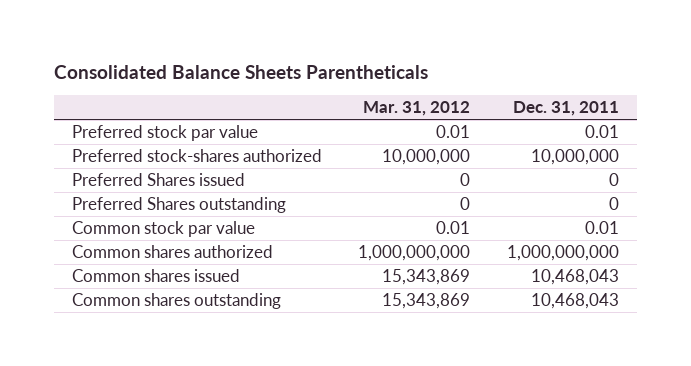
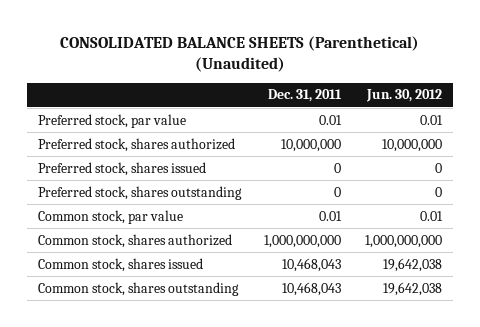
[53,64,428,79] Consolidated Balance Sheets Parentheticals -> [59,35,419,72] CONSOLIDATED BALANCE SHEETS (Parenthetical) (Unaudited)
[363,100,471,116] Mar. 31, 2012 -> none
none -> [365,89,442,103] Jun. 30, 2012
[71,124,258,141] Preferred stock par value -> [38,113,187,128] Preferred stock, par value
[71,148,322,162] Preferred stock-shares authorized -> [38,137,236,152] Preferred stock, shares authorized
[71,172,245,186] Preferred Shares issued -> [38,161,207,176] Preferred stock, shares issued
[71,196,286,213] Preferred Shares outstanding -> [38,185,243,200] Preferred stock, shares outstanding
[71,220,255,237] Common stock par value -> [38,209,184,224] Common stock, par value
[71,244,273,258] Common shares authorized -> [38,233,233,248] Common stock, shares authorized
[71,268,240,282] Common shares issued -> [38,257,204,272] Common stock, shares issued
[71,292,281,309] Common shares outstanding -> [38,281,240,296] Common stock, shares outstanding

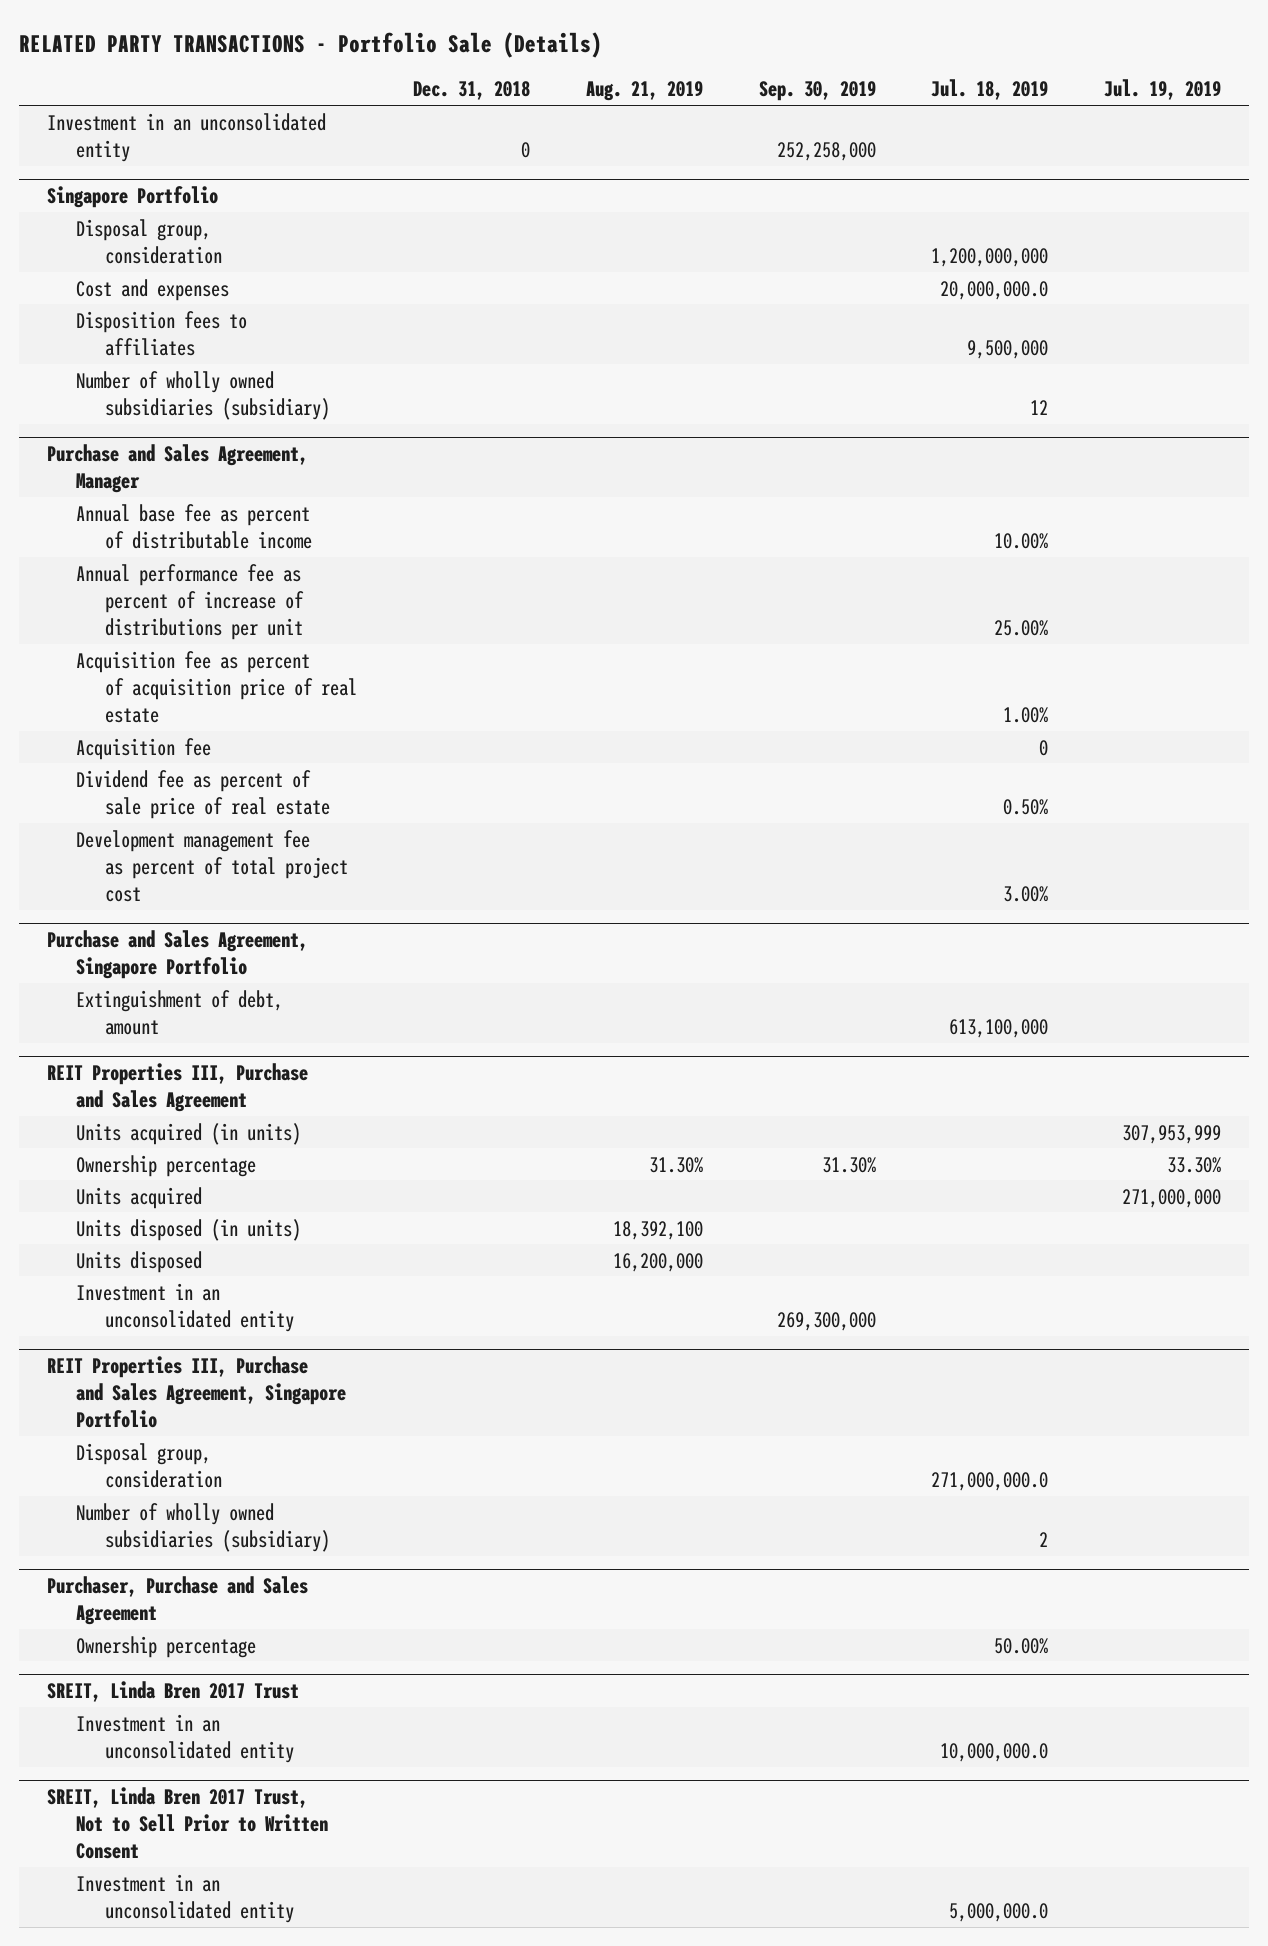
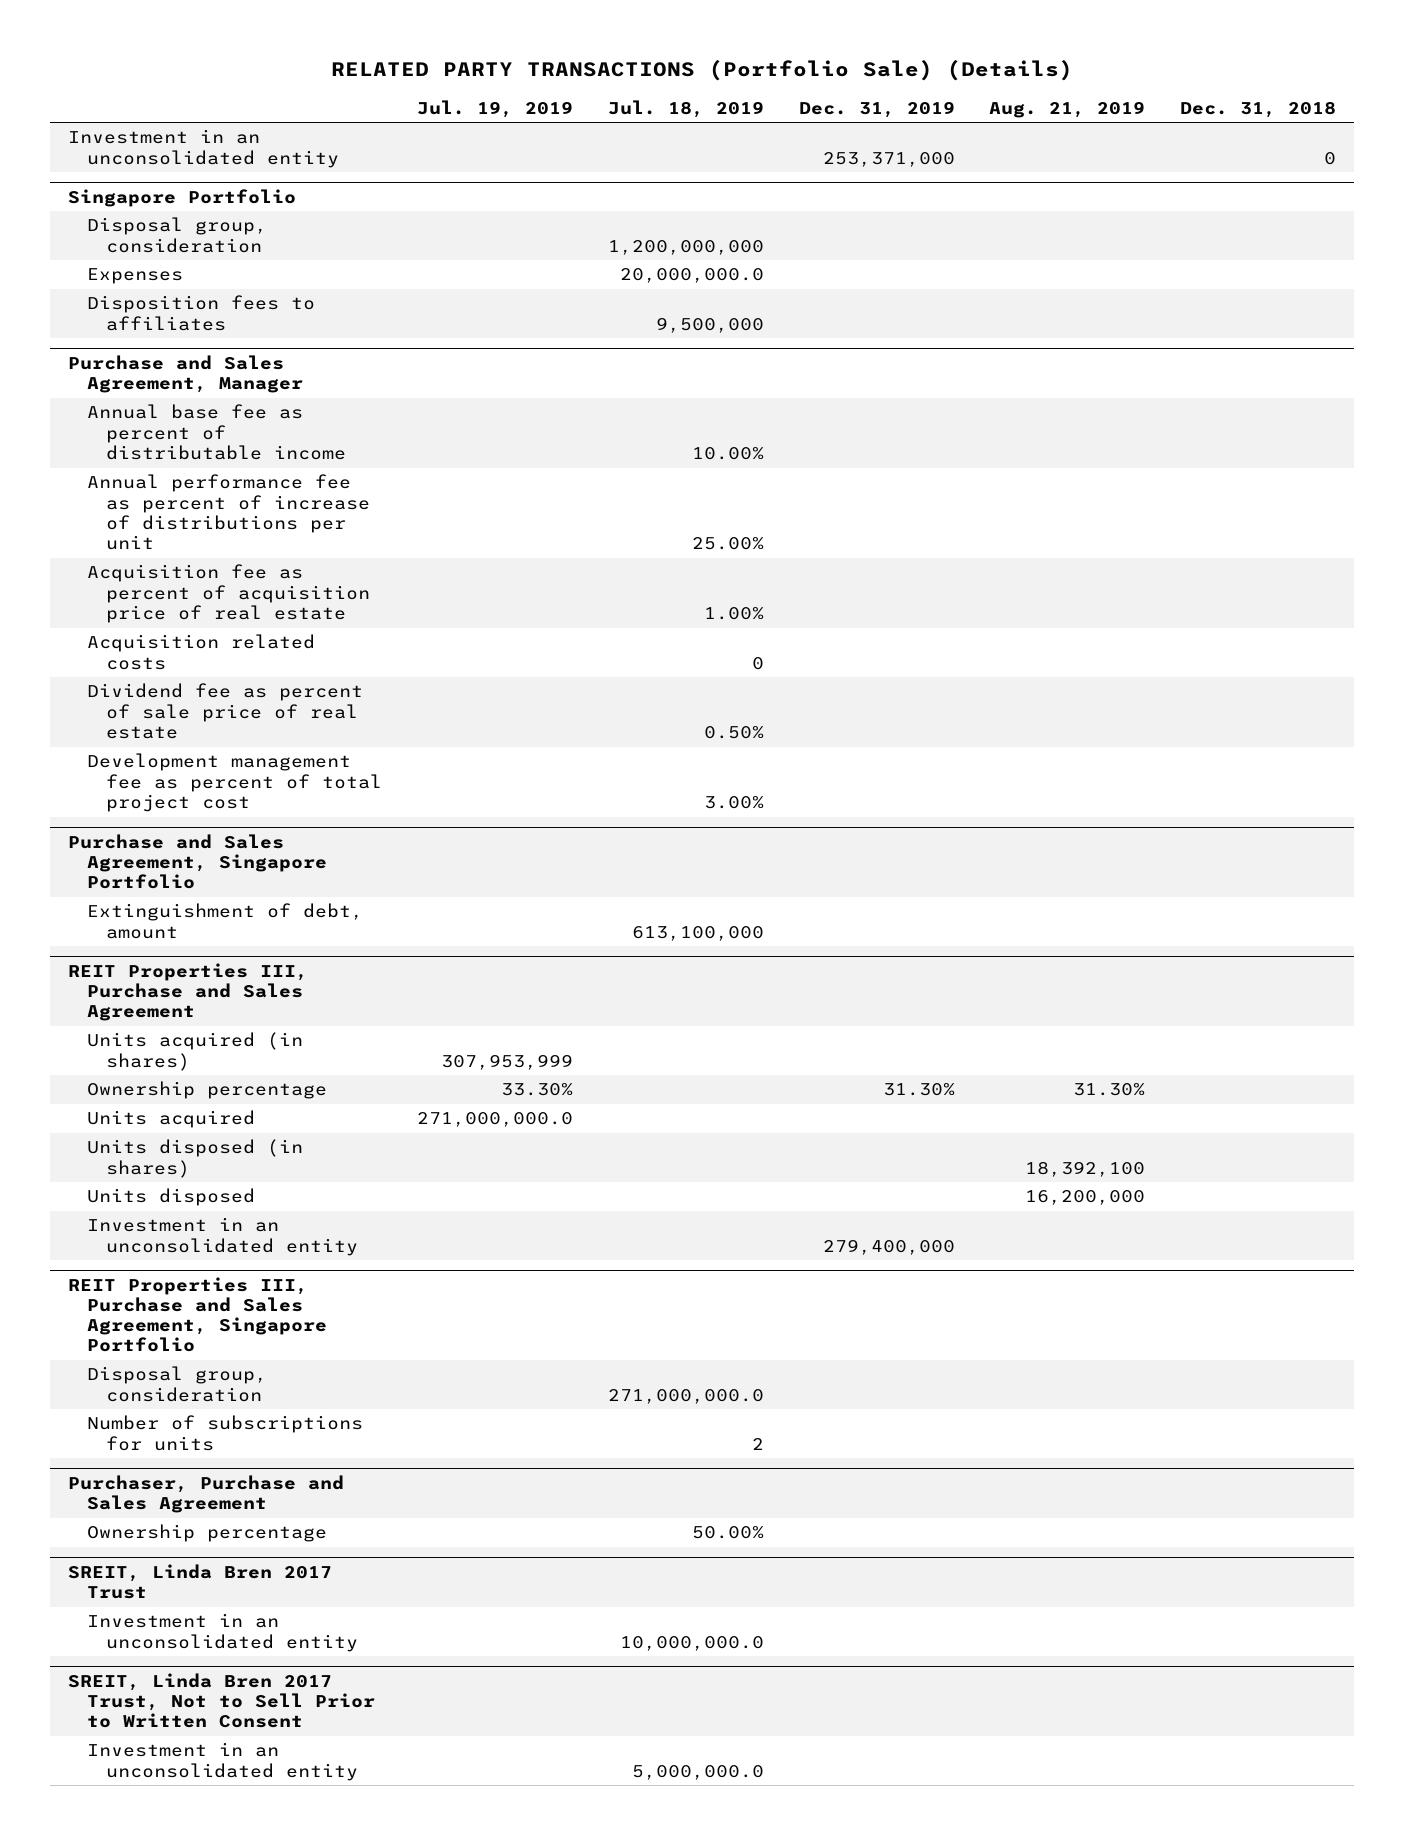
[19,31,603,58] RELATED PARTY TRANSACTIONS - Portfolio Sale (Details) -> [330,60,1073,82] RELATED PARTY TRANSACTIONS (Portfolio Sale) (Details)
[758,81,876,102] Sep. 30, 2019 -> none
none -> [798,100,955,118] Dec. 31, 2019
[76,278,230,301] Cost and expenses -> [86,268,183,285] Expenses
[76,370,331,420] Number of wholly owned subsidiaries (subsidiary) -> none
[76,737,212,760] Acquisition fee -> [86,634,315,670] Acquisition related costs
[76,1122,302,1145] Units acquired (in units) -> [86,1032,303,1071] Units acquired (in shares)
[1122,1188,1222,1208] 271,000,000 -> [416,1112,573,1128] 271,000,000.0
[76,1218,302,1241] Units disposed (in units) -> [86,1139,303,1178] Units disposed (in shares)
[76,1502,331,1552] Number of wholly owned subsidiaries (subsidiary) -> none
none -> [86,1415,363,1451] Number of subscriptions for units

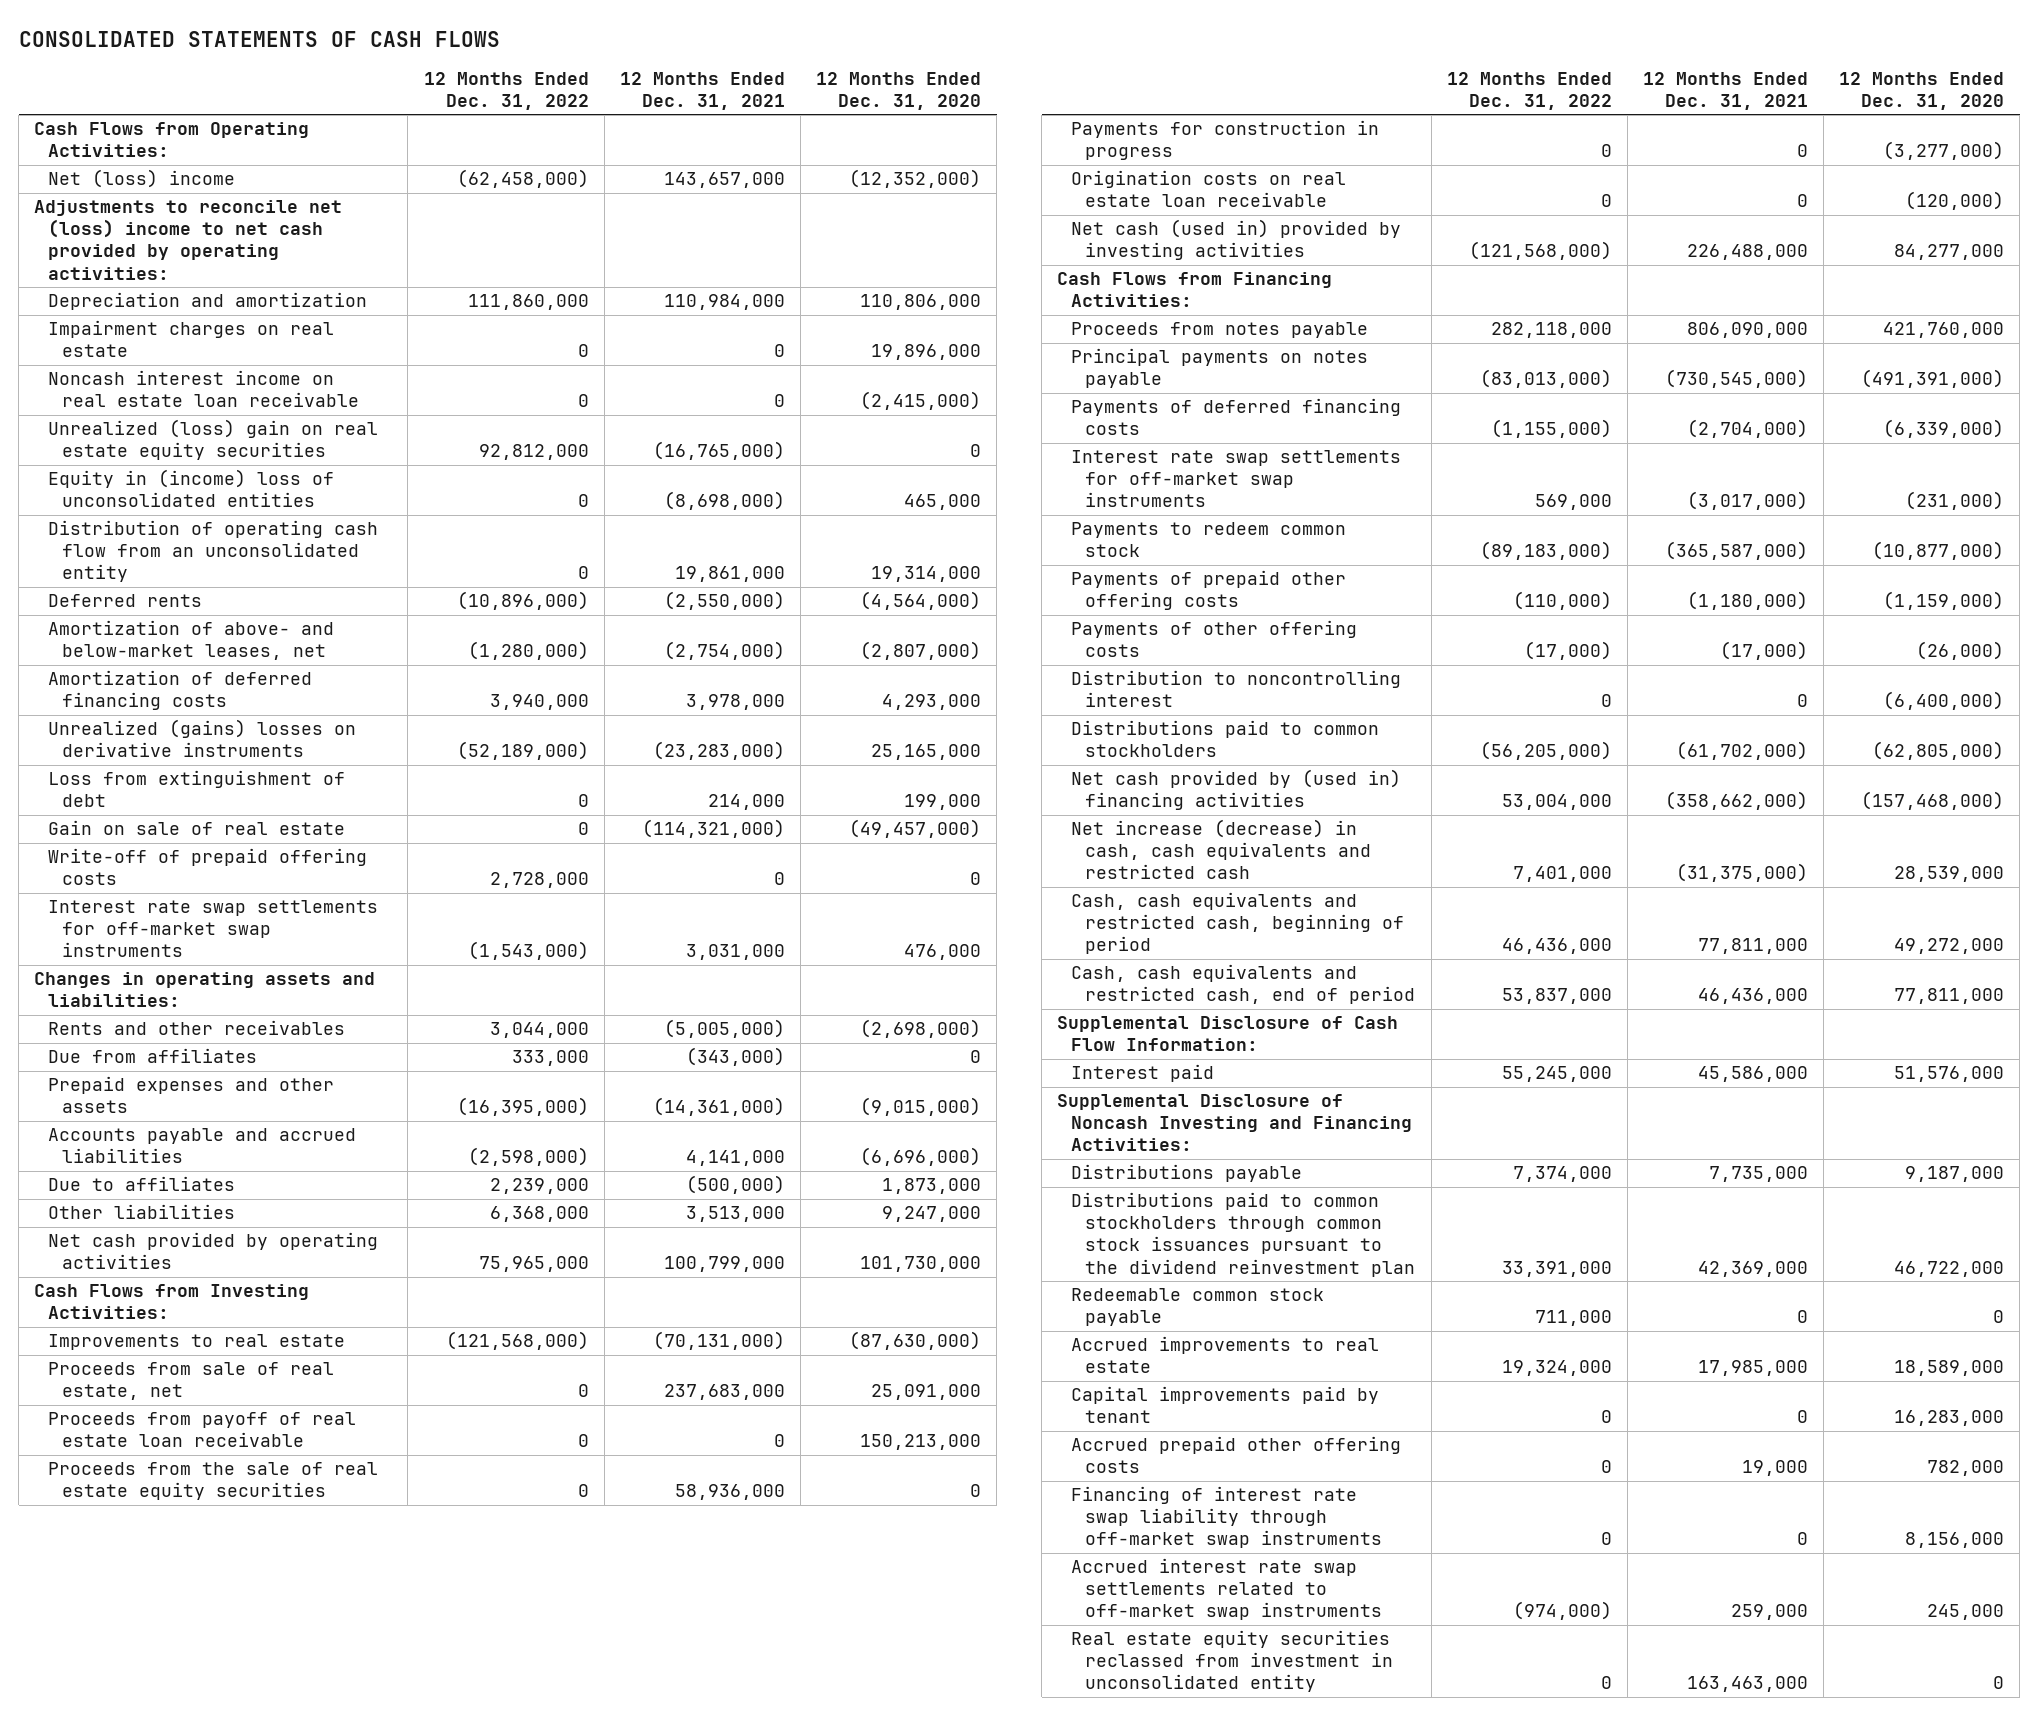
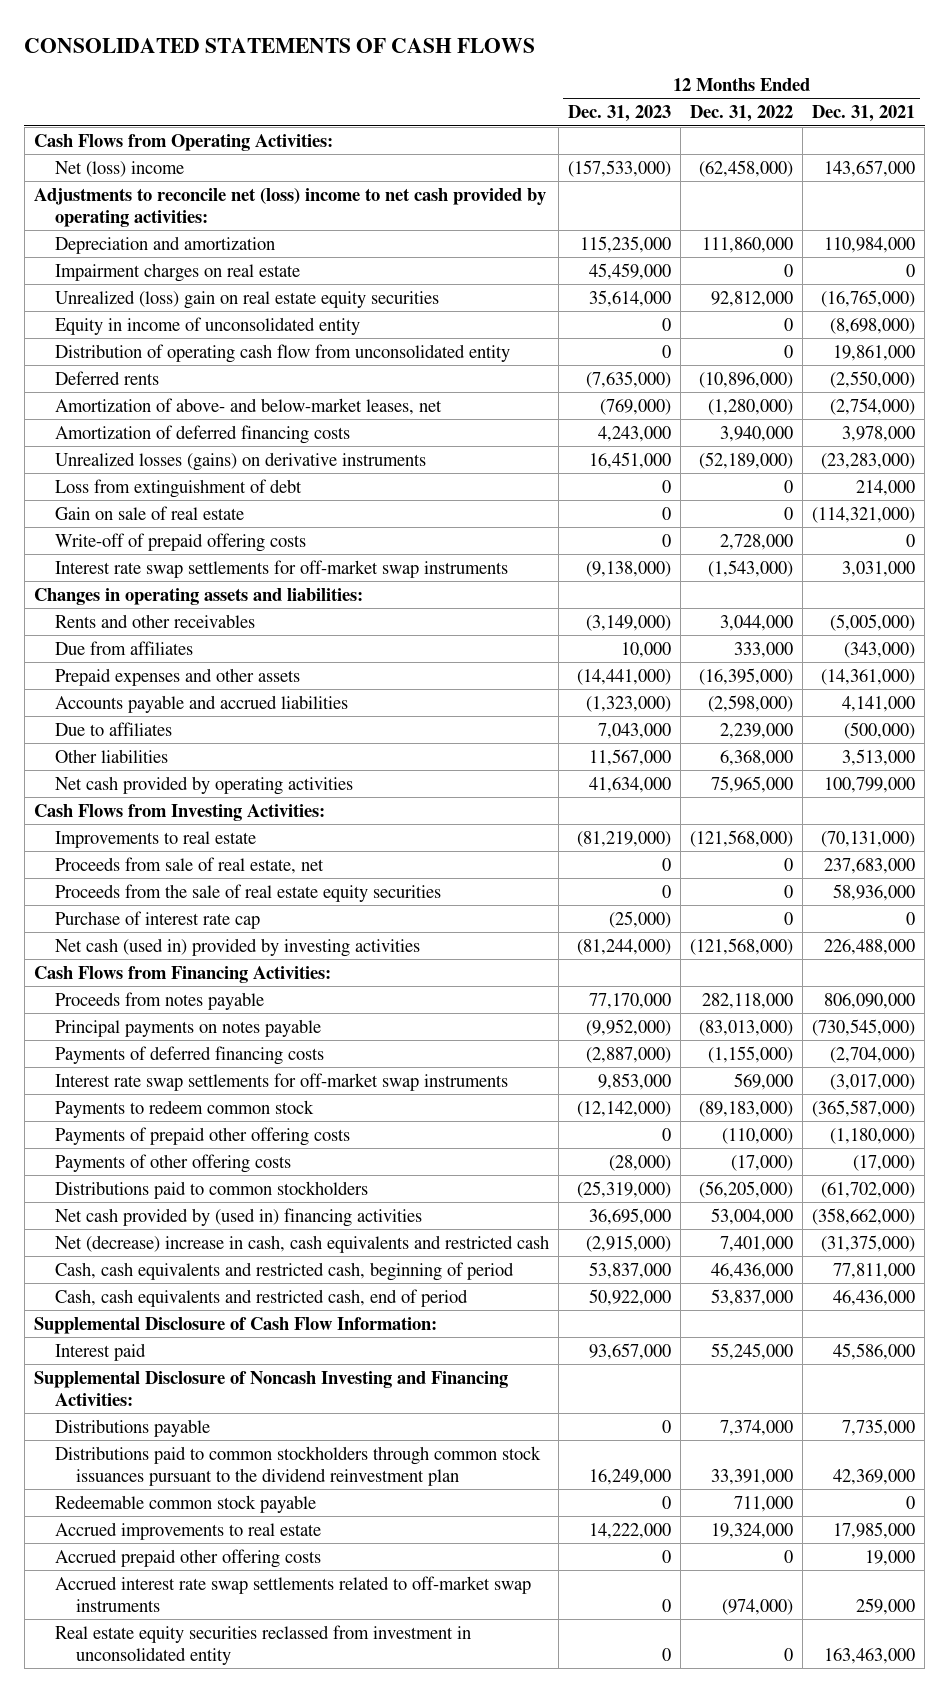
[816,72,982,111] 12 Months Ended Dec. 31, 2020 -> none
none -> [567,105,671,123] Dec. 31, 2023
[48,370,360,408] Noncash interest income on real estate loan receivable -> none
[48,469,335,508] Equity in (income) loss of unconsolidated entities -> [54,316,360,335] Equity in income of unconsolidated entity
[48,520,379,583] Distribution of operating cash flow from an unconsolidated entity -> [54,343,510,363] Distribution of operating cash flow from unconsolidated entity
[48,719,357,758] Unrealized (gains) losses on derivative instruments -> [54,451,426,471] Unrealized losses (gains) on derivative instruments
[48,1412,357,1448] Proceeds from payoff of real estate loan receivable -> none
[1071,120,1380,161] Payments for construction in progress -> none
[1071,170,1347,208] Origination costs on real estate loan receivable -> none
none -> [54,910,260,929] Purchase of interest rate cap
[1071,670,1402,708] Distribution to noncontrolling interest -> none
[1071,819,1372,880] Net increase (decrease) in cash, cash equivalents and restricted cash -> [54,1234,549,1253] Net (decrease) increase in cash, cash equivalents and restricted cash
[1071,1386,1380,1424] Capital improvements paid by tenant -> none
[1071,1486,1383,1549] Financing of interest rate swap liability through off-market swap instruments -> none

